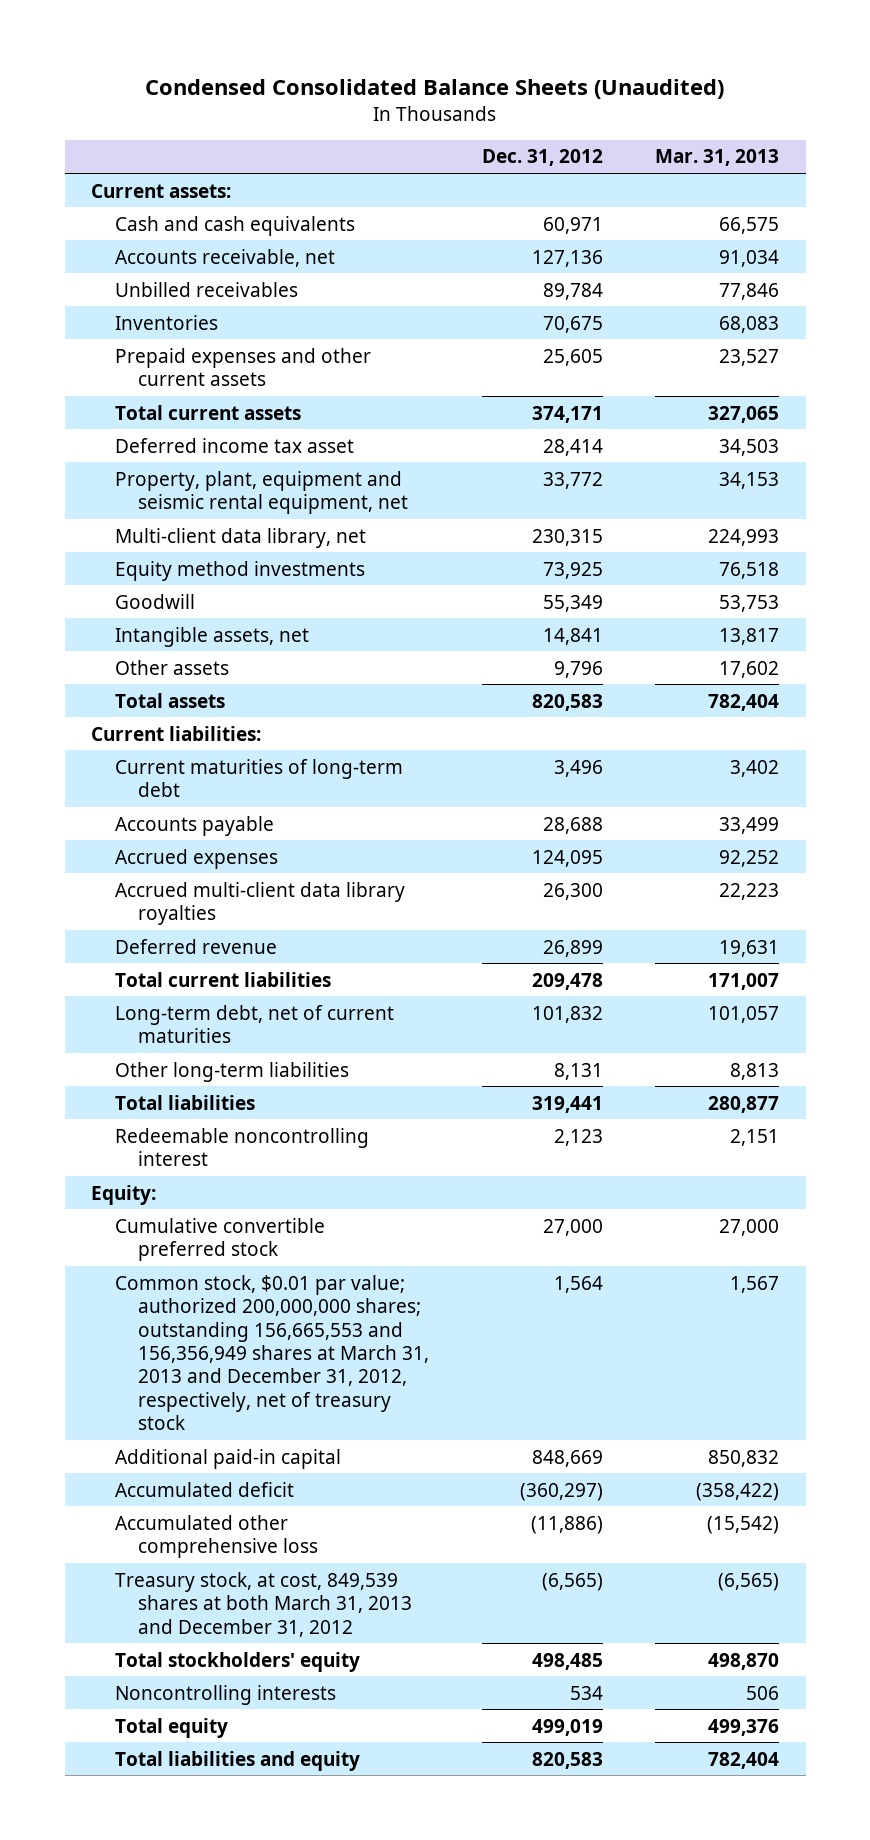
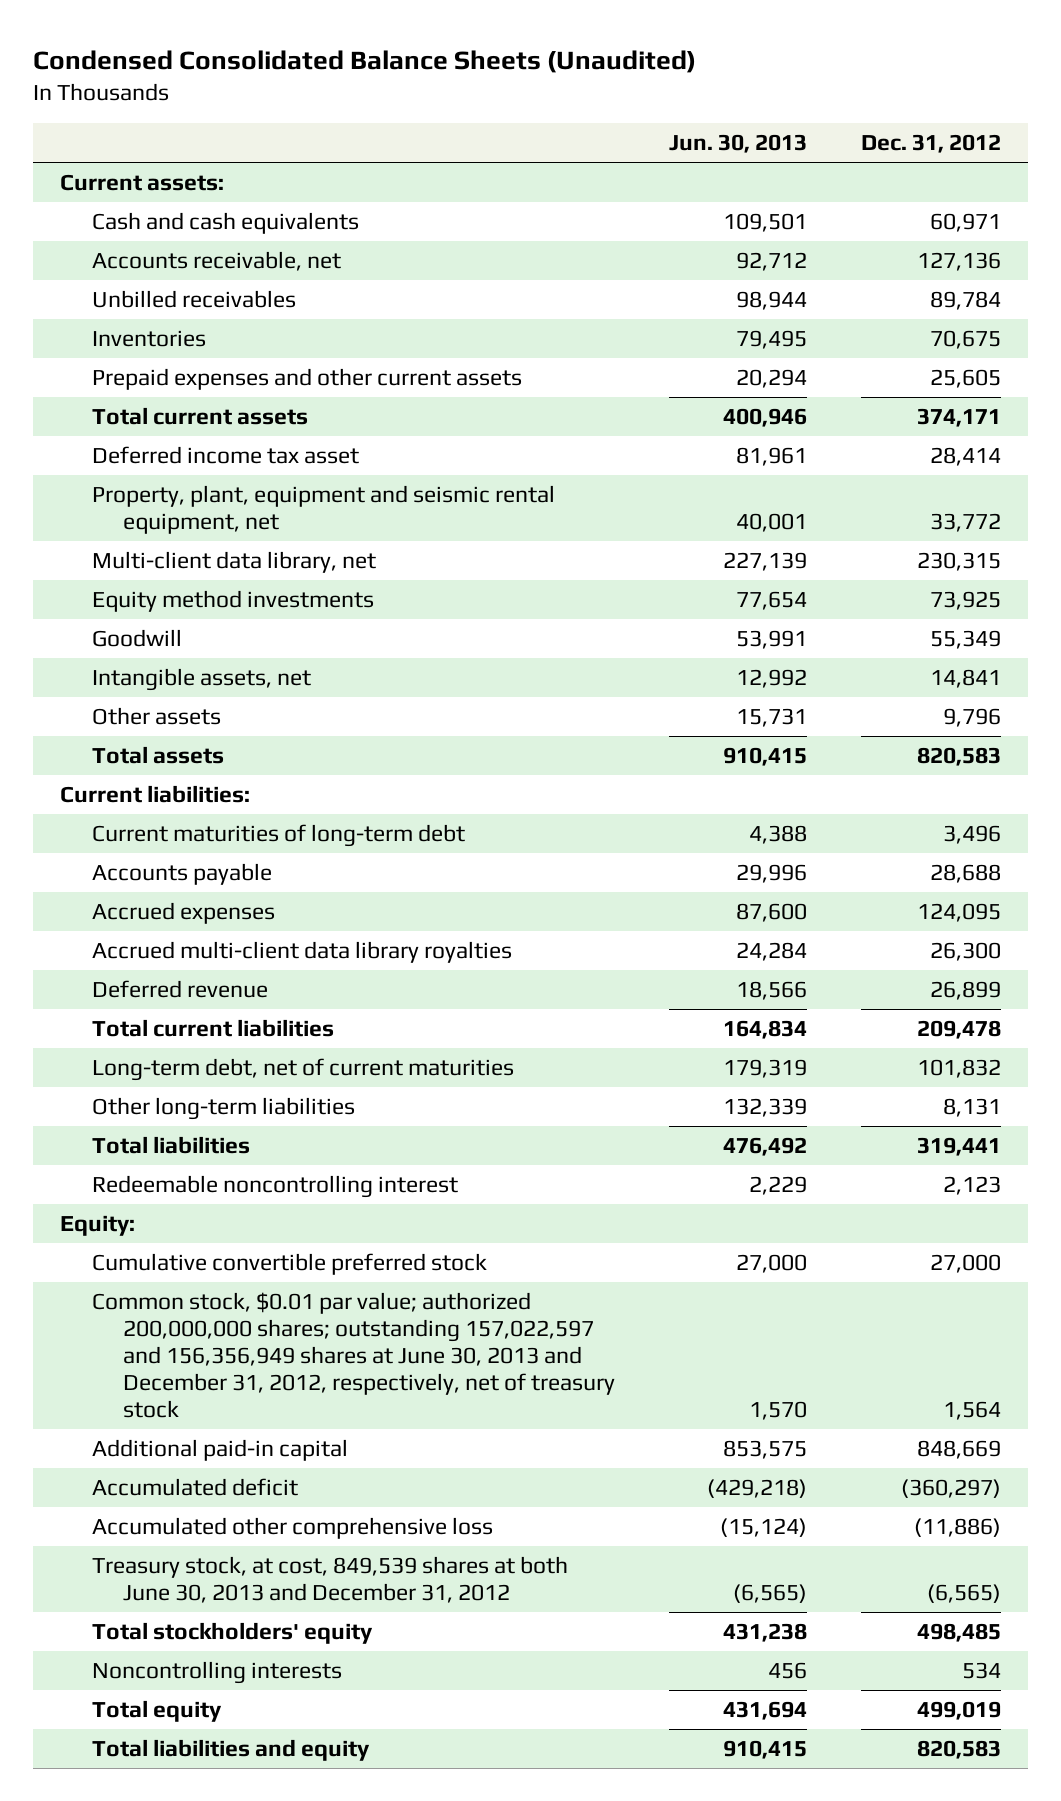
[655,149,780,167] Mar. 31, 2013 -> none
none -> [669,133,808,153] Jun. 30, 2013
[114,1274,430,1431] Common stock, $0.01 par value; authorized 200,000,000 shares; outstanding 156,665,553 and 156,356,949 shares at March 31, 2013 and December 31, 2012, respectively, net of treasury stock -> [91,1292,616,1418] Common stock, $0.01 par value; authorized 200,000,000 shares; outstanding 157,022,597 and 156,356,949 shares at June 30, 2013 and December 31, 2012, respectively, net of treasury stock
[114,1571,413,1637] Treasury stock, at cost, 849,539 shares at both March 31, 2013 and December 31, 2012 -> [91,1556,568,1604] Treasury stock, at cost, 849,539 shares at both June 30, 2013 and December 31, 2012

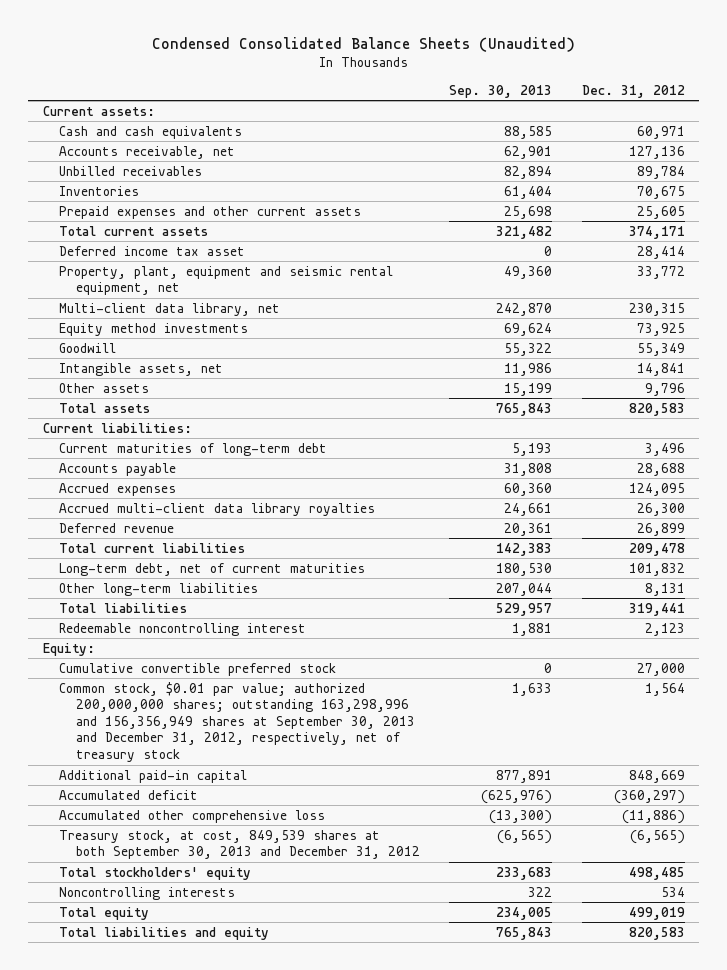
[669,133,808,153] Jun. 30, 2013 -> none
none -> [449,84,553,98] Sep. 30, 2013
[91,1292,616,1418] Common stock, $0.01 par value; authorized 200,000,000 shares; outstanding 157,022,597 and 156,356,949 shares at June 30, 2013 and December 31, 2012, respectively, net of treasury stock -> [59,681,416,763] Common stock, $0.01 par value; authorized 200,000,000 shares; outstanding 163,298,996 and 156,356,949 shares at September 30, 2013 and December 31, 2012, respectively, net of treasury stock
[91,1556,568,1604] Treasury stock, at cost, 849,539 shares at both June 30, 2013 and December 31, 2012 -> [59,829,421,860] Treasury stock, at cost, 849,539 shares at both September 30, 2013 and December 31, 2012

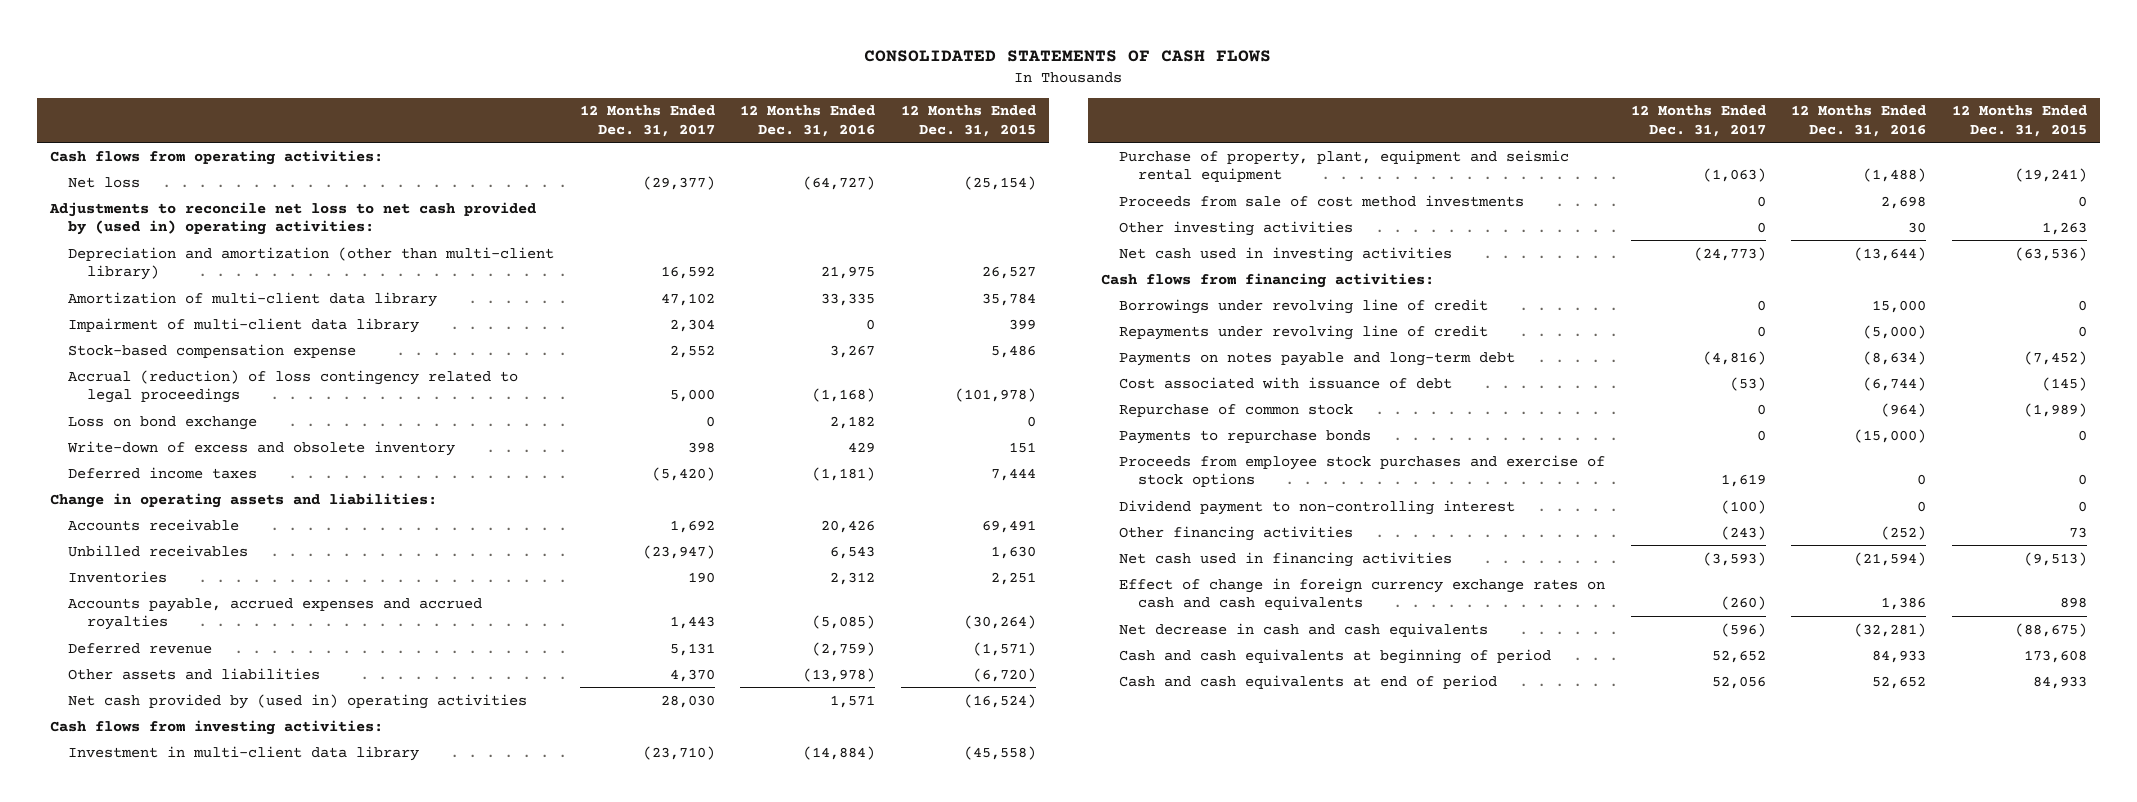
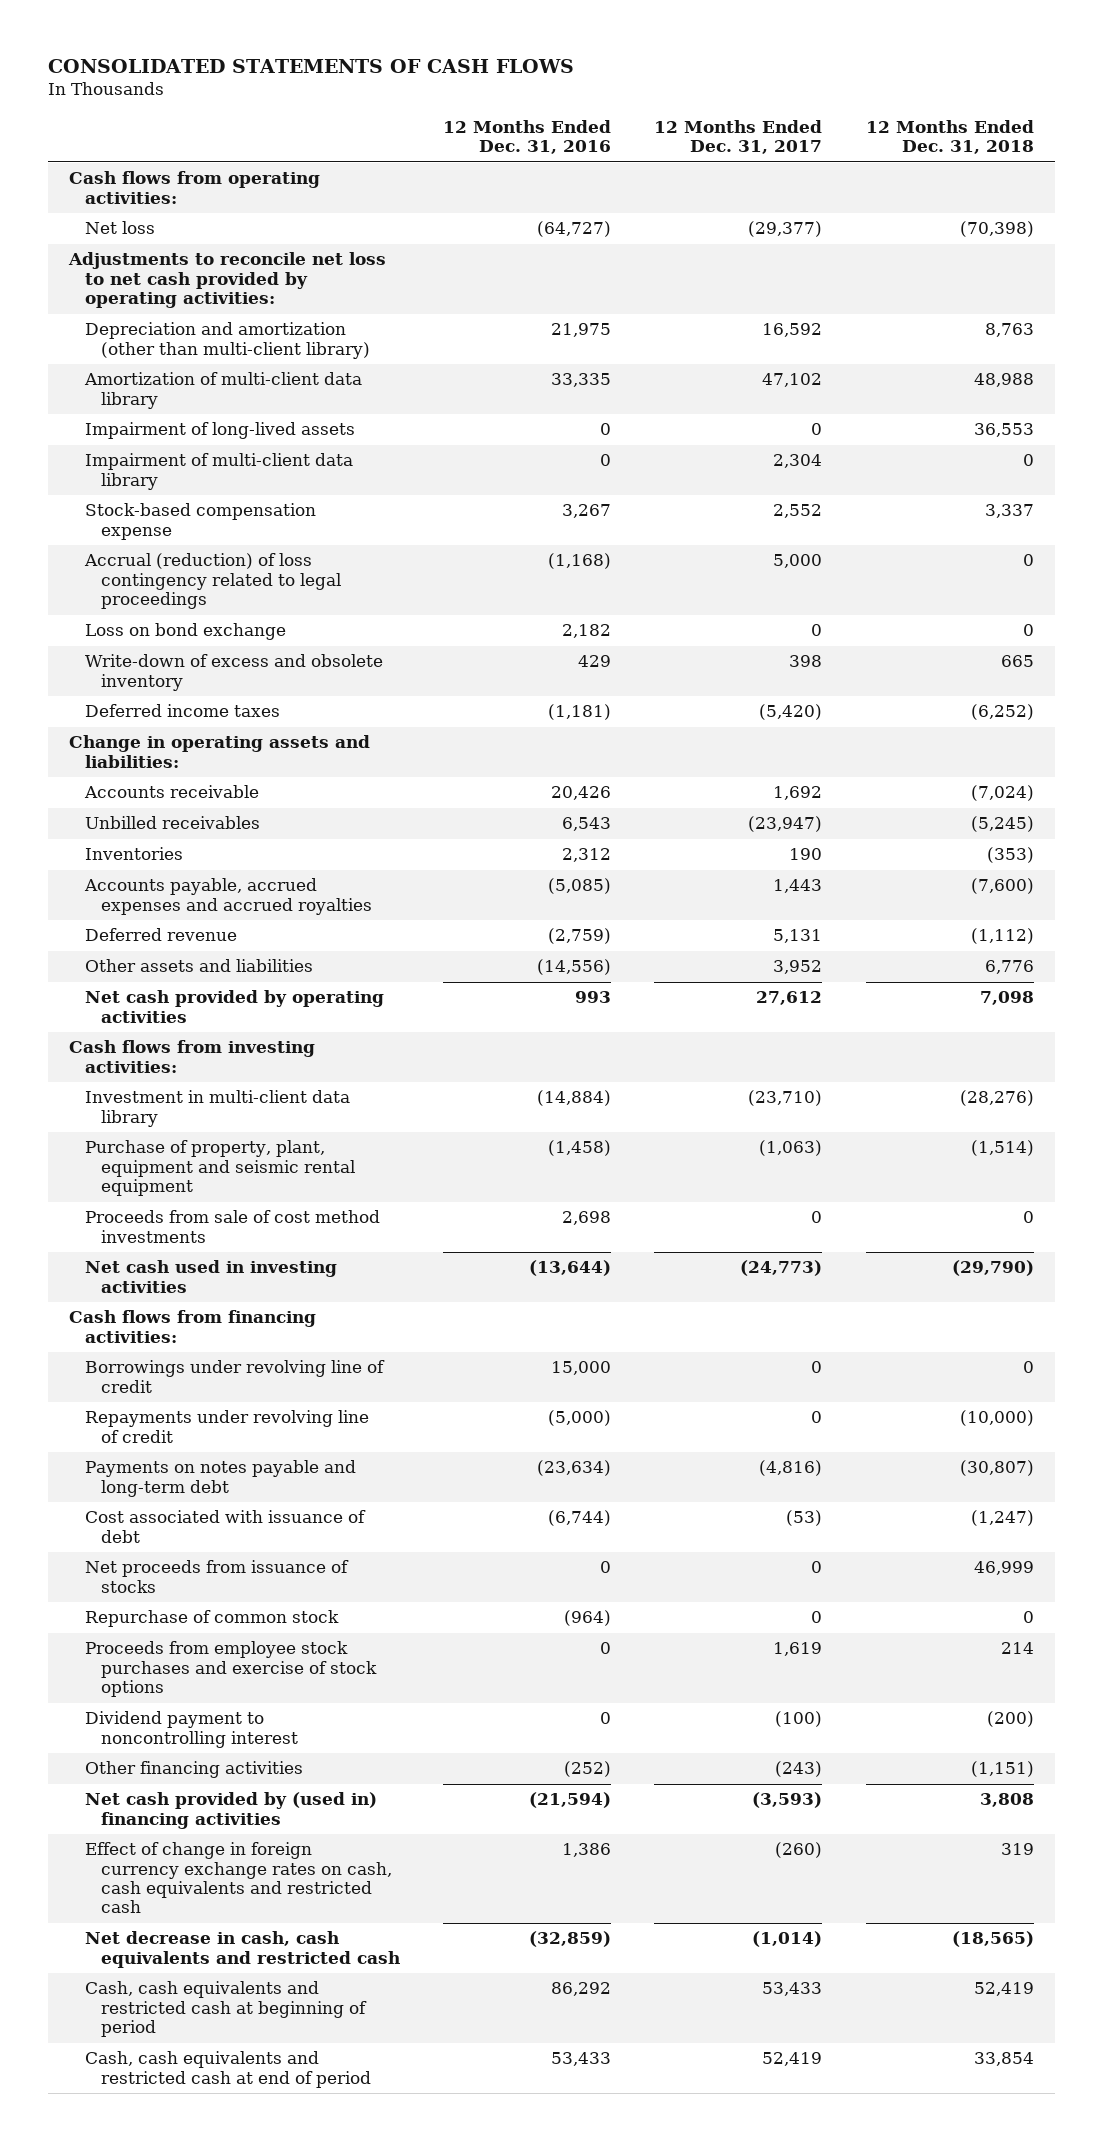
[901,105,1037,138] 12 Months Ended Dec. 31, 2015 -> none
none -> [865,120,1034,155] 12 Months Ended Dec. 31, 2018
[48,201,536,236] Adjustments to reconcile net loss to net cash provided by (used in) operating activities: -> [68,252,387,309] Adjustments to reconcile net loss to net cash provided by operating activities:
none -> [84,422,355,440] Impairment of long-lived assets
[669,668,715,682] 4,370 -> [773,960,823,975] 3,952
[803,667,876,682] (13,978) -> [536,959,611,976] (14,556)
[68,693,528,709] Net cash provided by (used in) operating activities -> [84,990,384,1023] Net cash provided by operating activities
[660,694,715,708] 28,030 -> [756,991,823,1006] 27,612
[830,694,876,708] 1,571 -> [574,991,611,1004] 993
[1863,168,1927,183] (1,488) -> [547,1140,611,1157] (1,458)
[1119,220,1354,236] Other investing activities -> none
[1863,350,1927,365] (8,634) -> [536,1460,611,1477] (23,634)
none -> [84,1560,349,1593] Net proceeds from issuance of stocks
[1119,429,1372,444] Payments to repurchase bonds -> none
[1119,499,1516,515] Dividend payment to non-controlling interest -> [84,1711,298,1748] Dividend payment to noncontrolling interest
[1119,551,1453,567] Net cash used in financing activities -> [84,1792,377,1829] Net cash provided by (used in) financing activities
[1119,577,1606,611] Effect of change in foreign currency exchange rates on cash and cash equivalents -> [84,1842,392,1914] Effect of change in foreign currency exchange rates on cash, cash equivalents and restricted cash
[1119,622,1489,637] Net decrease in cash and cash equivalents -> [84,1931,400,1968] Net decrease in cash, cash equivalents and restricted cash
[1720,622,1766,637] (596) -> [752,1931,823,1948] (1,014)
[1854,622,1927,637] (32,281) -> [528,1931,611,1948] (32,859)
[1119,648,1552,664] Cash and cash equivalents at beginning of period -> [84,1981,367,2038] Cash, cash equivalents and restricted cash at beginning of period
[1711,649,1766,663] 52,652 -> [762,1982,823,1997] 53,433
[1872,649,1927,663] 84,933 -> [550,1982,611,1997] 86,292
[1119,674,1498,689] Cash and cash equivalents at end of period -> [84,2051,371,2088] Cash, cash equivalents and restricted cash at end of period
[1711,675,1766,689] 52,056 -> [762,2052,823,2067] 52,419
[1872,675,1927,689] 52,652 -> [550,2052,611,2067] 53,433

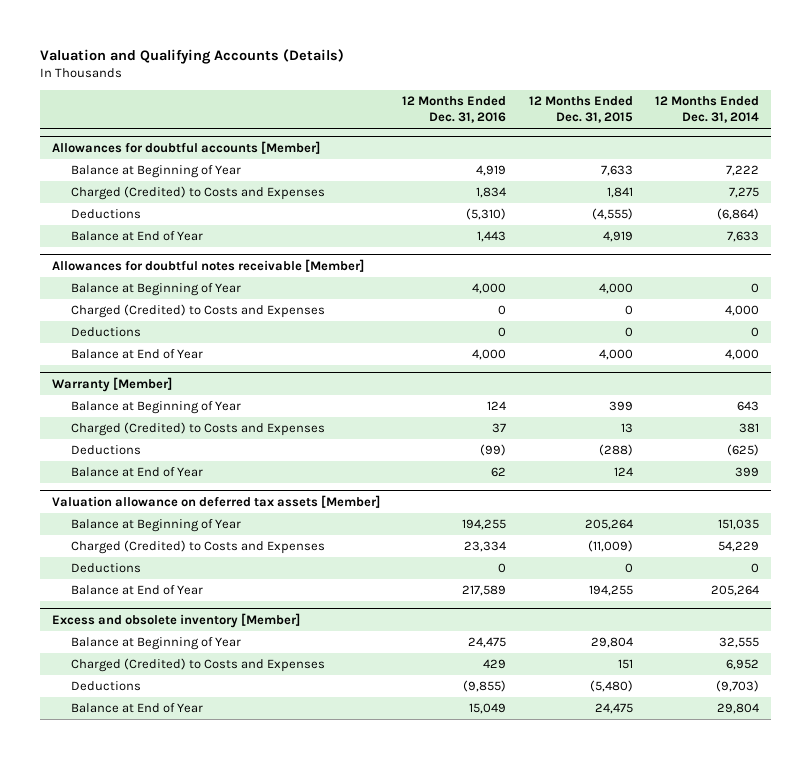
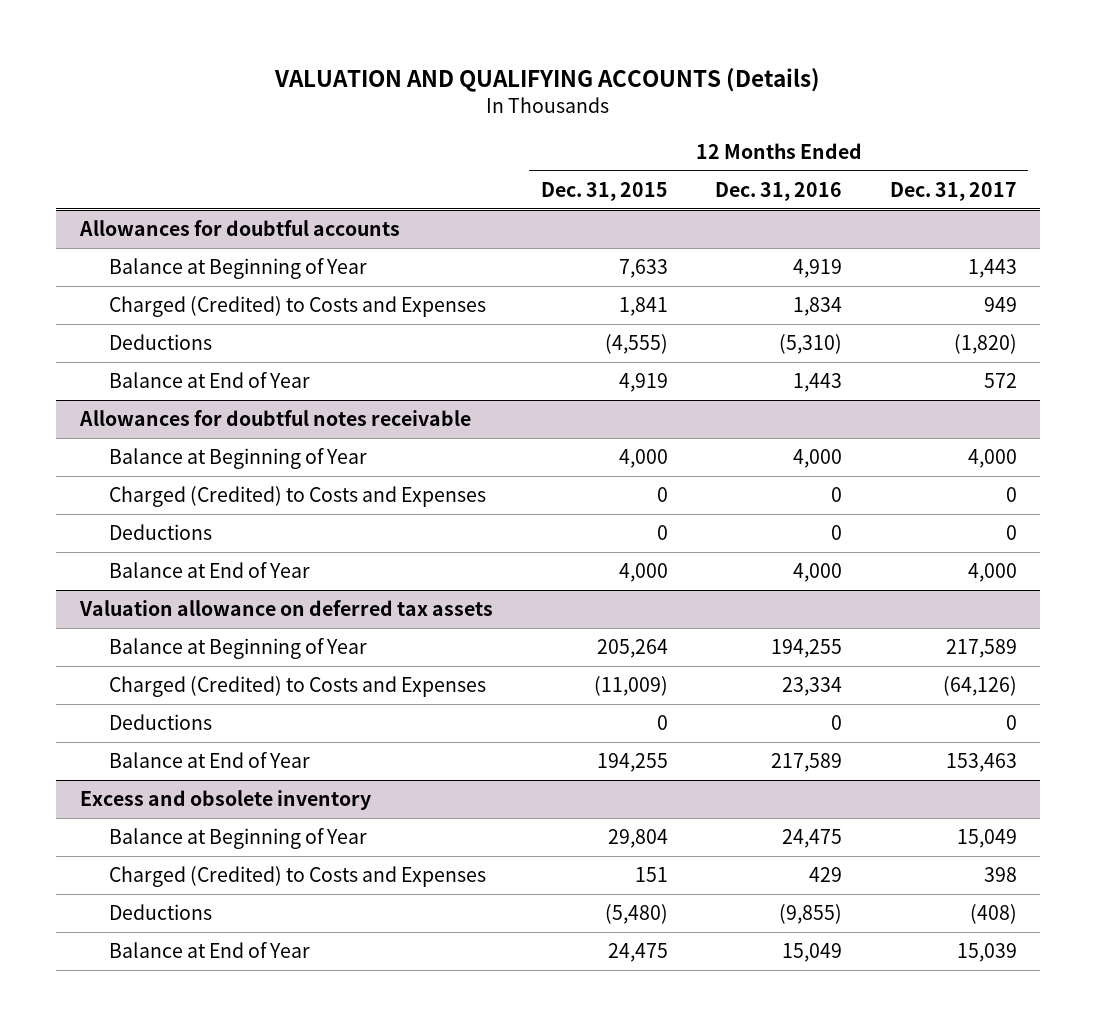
[40,49,345,65] Valuation and Qualifying Accounts (Details) -> [274,67,821,92] VALUATION AND QUALIFYING ACCOUNTS (Details)
[655,96,760,123] 12 Months Ended Dec. 31, 2014 -> none
none -> [889,181,1017,201] Dec. 31, 2017
[51,141,320,155] Allowances for doubtful accounts [Member] -> [79,220,401,237] Allowances for doubtful accounts
[51,259,364,273] Allowances for doubtful notes receivable [Member] -> [79,410,472,427] Allowances for doubtful notes receivable
[51,377,172,393] Warranty [Member] -> none
[70,401,241,415] Balance at Beginning of Year -> none
[70,422,325,437] Charged (Credited) to Costs and Expenses -> none
[70,445,141,456] Deductions -> none
[70,467,203,478] Balance at End of Year -> none
[51,495,380,509] Valuation allowance on deferred tax assets [Member] -> [79,600,494,617] Valuation allowance on deferred tax assets
[51,613,300,629] Excess and obsolete inventory [Member] -> [80,790,372,811] Excess and obsolete inventory

